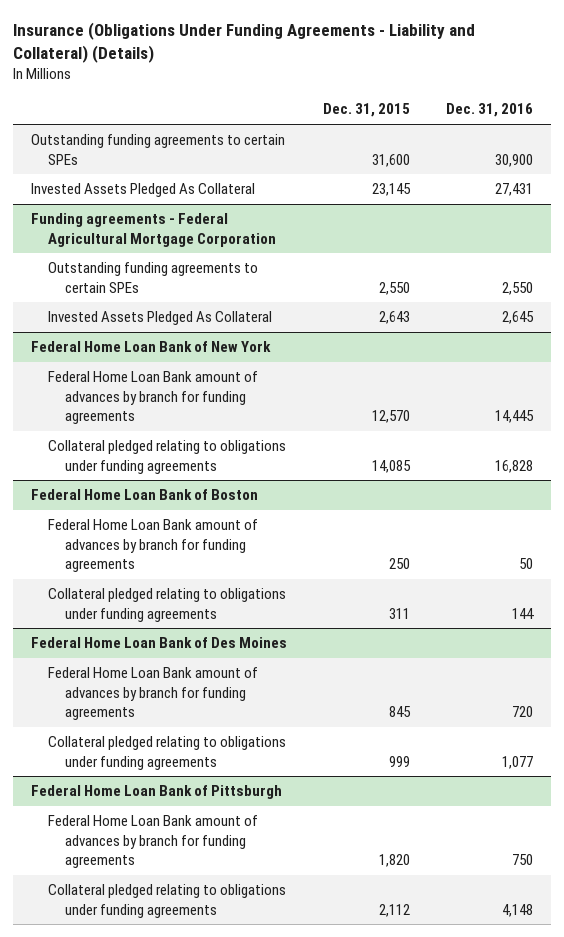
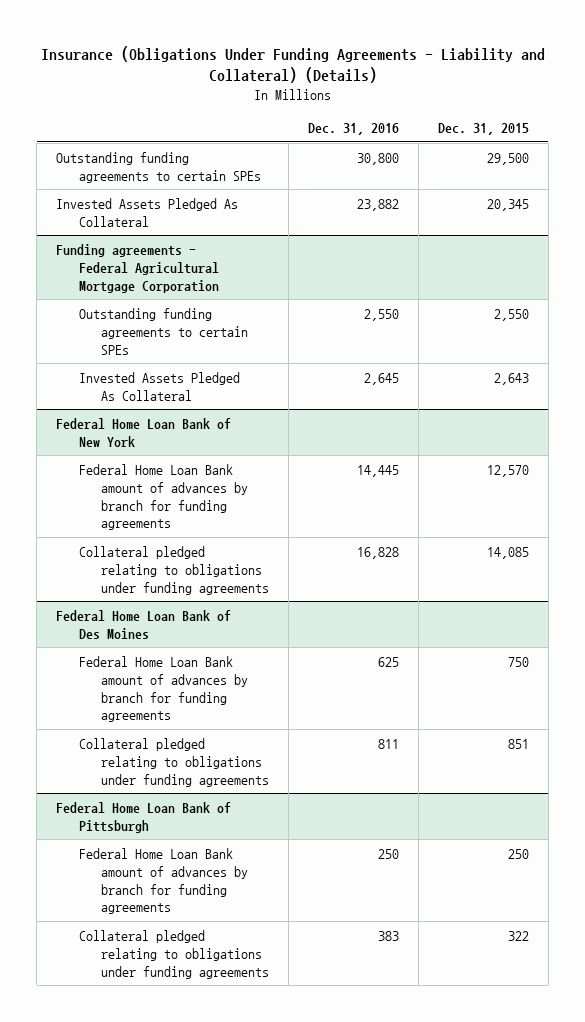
[371,153,410,167] 31,600 -> [486,152,529,165] 29,500
[494,153,533,167] 30,900 -> [356,152,399,165] 30,800
[371,183,411,197] 23,145 -> [486,198,529,211] 20,345
[494,183,533,197] 27,431 -> [356,198,399,211] 23,882
[30,489,258,501] Federal Home Loan Bank of Boston -> none
[48,519,259,572] Federal Home Loan Bank amount of advances by branch for funding agreements -> none
[48,588,287,622] Collateral pledged relating to obligations under funding agreements -> none
[388,705,411,717] 845 -> [507,656,529,667] 750
[511,705,533,717] 720 -> [377,656,399,667] 625
[388,755,410,767] 999 -> [507,738,529,749] 851
[501,755,533,769] 1,077 -> [377,738,399,749] 811
[378,853,410,867] 1,820 -> [507,848,529,859] 250
[511,853,533,865] 750 -> [377,848,399,859] 250
[378,903,410,917] 2,112 -> [507,930,529,941] 322
[501,903,533,917] 4,148 -> [377,930,399,941] 383

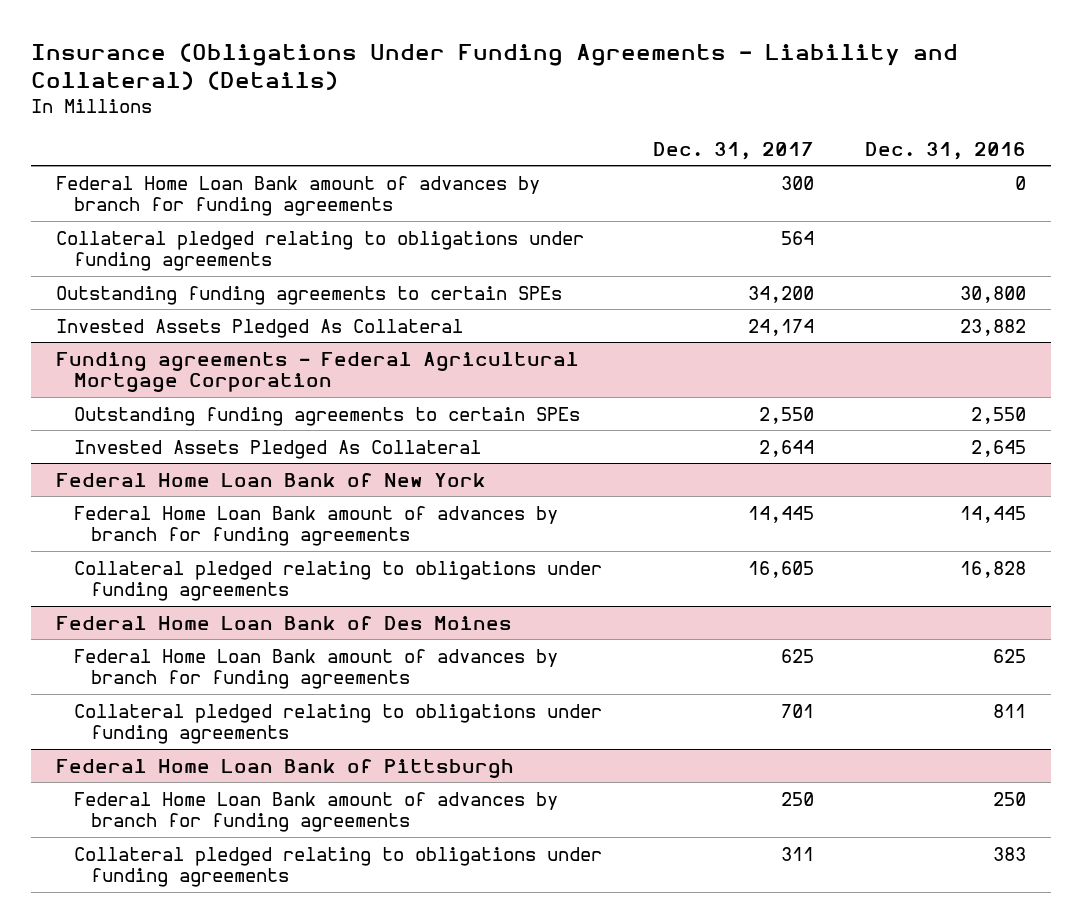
[437,122,529,135] Dec. 31, 2015 -> none
none -> [652,141,814,160] Dec. 31, 2017
none -> [56,175,541,217] Federal Home Loan Bank amount of advances by branch for funding agreements
none -> [56,230,585,272] Collateral pledged relating to obligations under funding agreements

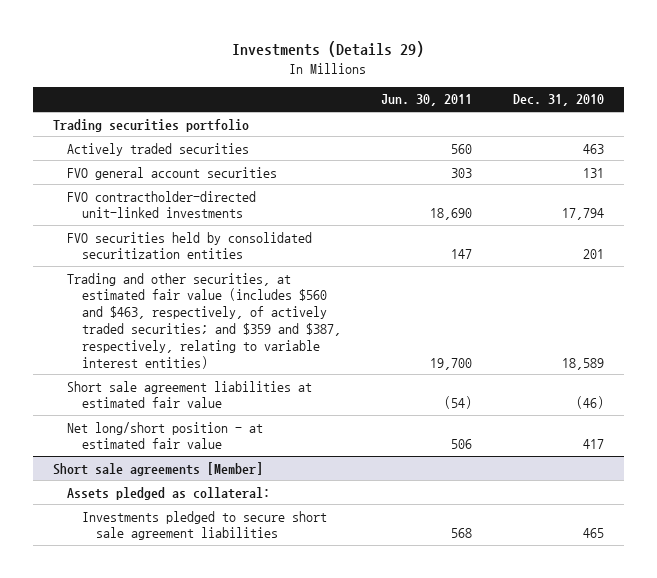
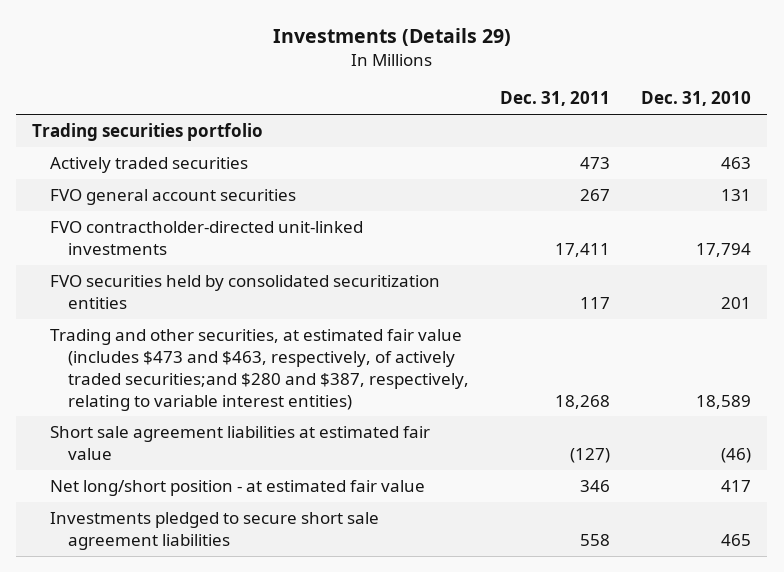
[381,94,473,107] Jun. 30, 2011 -> none
none -> [500,91,611,107] Dec. 31, 2011
[67,272,341,369] Trading and other securities, at estimated fair value (includes $560 and $463, respectively, of actively traded securities; and $359 and $387, respectively, relating to variable interest entities) -> [49,329,469,411] Trading and other securities, at estimated fair value (includes $473 and $463, respectively, of actively traded securities;and $280 and $387, respectively, relating to variable interest entities)
[53,461,264,476] Short sale agreements [Member] -> none
[67,486,271,500] Assets pledged as collateral: -> none

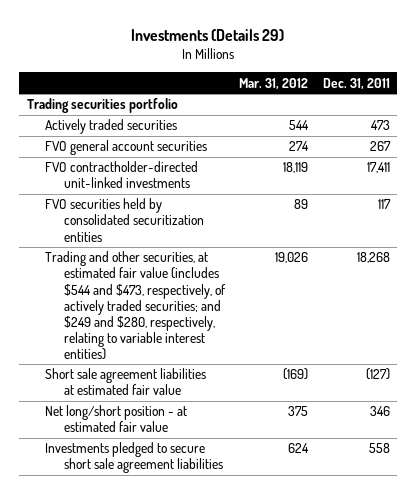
[641,91,752,107] Dec. 31, 2010 -> none
none -> [239,77,309,90] Mar. 31, 2012
[49,329,469,411] Trading and other securities, at estimated fair value (includes $473 and $463, respectively, of actively traded securities;and $280 and $387, respectively, relating to variable interest entities) -> [45,251,227,361] Trading and other securities, at estimated fair value (includes $544 and $473, respectively, of actively traded securities; and $249 and $280, respectively, relating to variable interest entities)

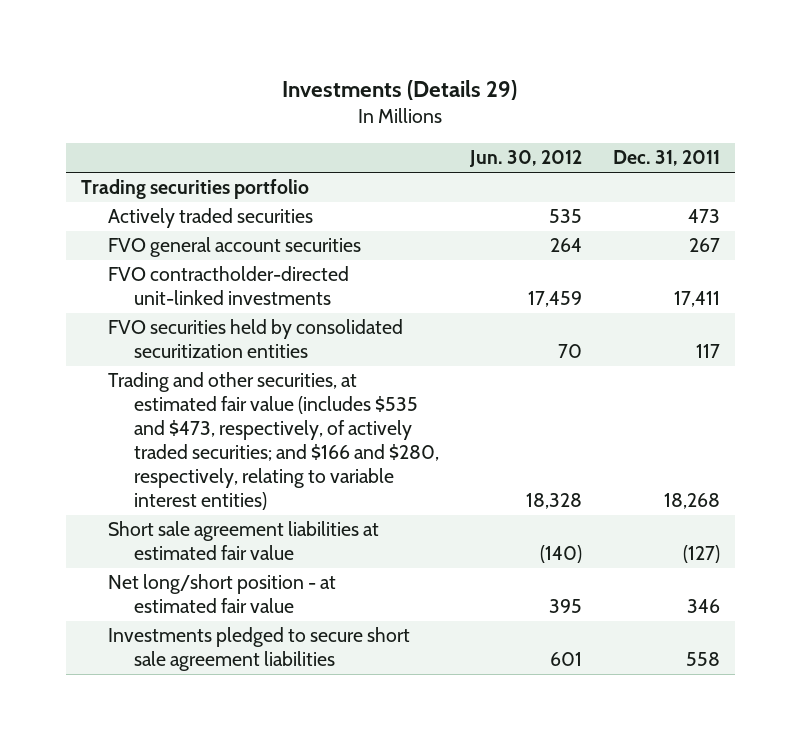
[239,77,309,90] Mar. 31, 2012 -> none
none -> [468,150,582,168] Jun. 30, 2012
[45,251,227,361] Trading and other securities, at estimated fair value (includes $544 and $473, respectively, of actively traded securities; and $249 and $280, respectively, relating to variable interest entities) -> [107,372,440,511] Trading and other securities, at estimated fair value (includes $535 and $473, respectively, of actively traded securities; and $166 and $280, respectively, relating to variable interest entities)

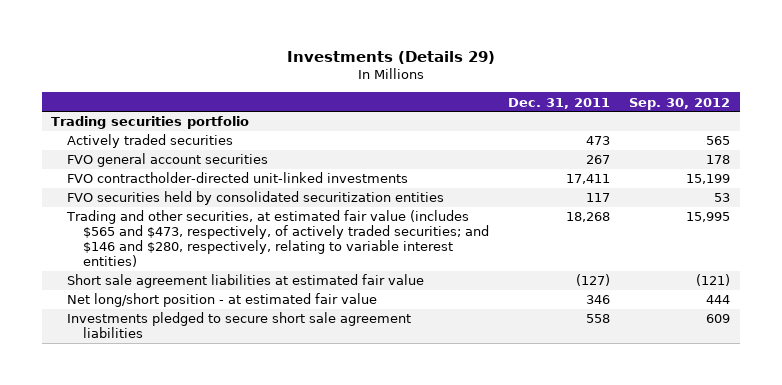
[468,150,582,168] Jun. 30, 2012 -> none
none -> [629,97,731,110] Sep. 30, 2012
[107,372,440,511] Trading and other securities, at estimated fair value (includes $535 and $473, respectively, of actively traded securities; and $166 and $280, respectively, relating to variable interest entities) -> [66,210,490,268] Trading and other securities, at estimated fair value (includes $565 and $473, respectively, of actively traded securities; and $146 and $280, respectively, relating to variable interest entities)

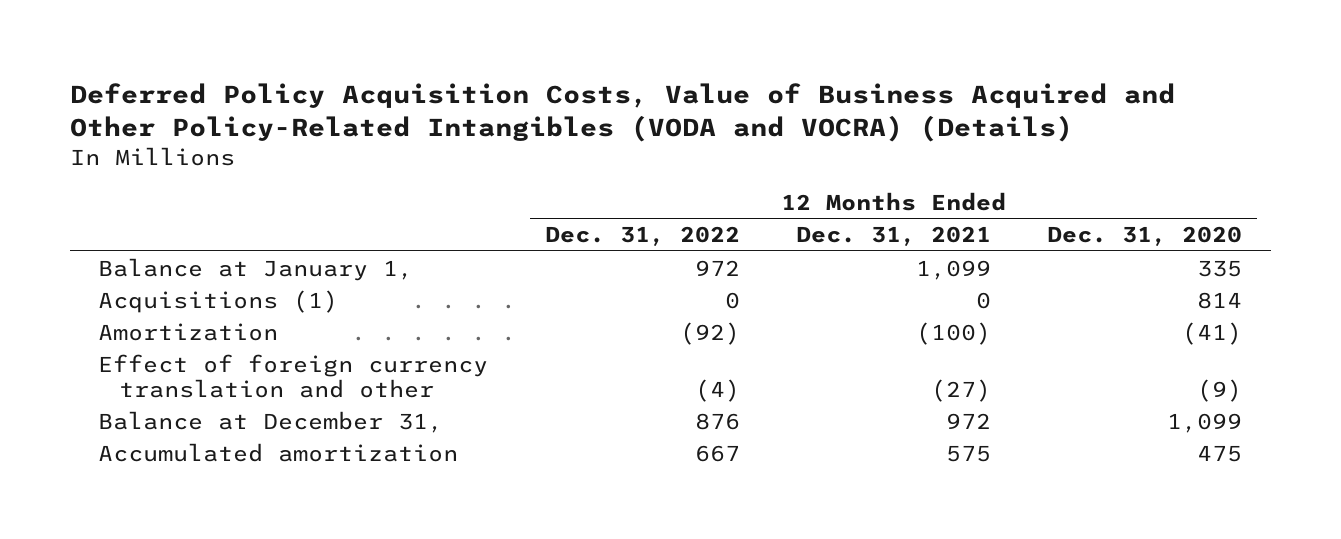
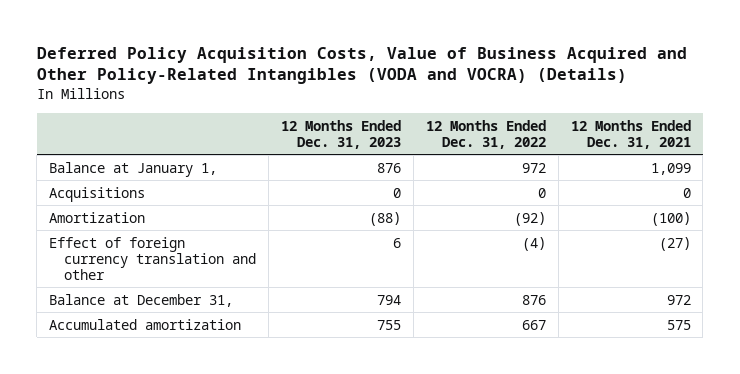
[1047,226,1243,247] Dec. 31, 2020 -> none
none -> [280,119,401,149] 12 Months Ended Dec. 31, 2023
[98,289,339,313] Acquisitions (1) -> [49,186,146,202] Acquisitions

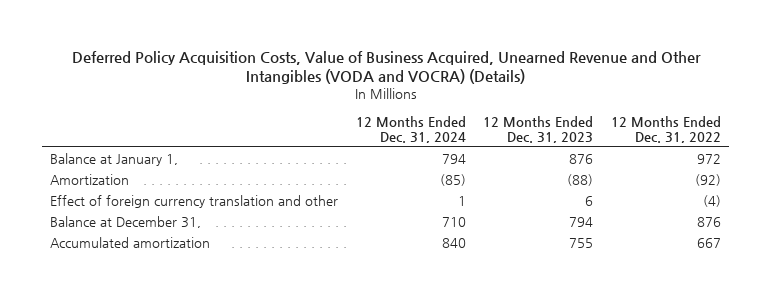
[36,46,687,85] Deferred Policy Acquisition Costs, Value of Business Acquired and Other Policy-Related Intangibles (VODA and VOCRA) (Details) -> [71,50,701,85] Deferred Policy Acquisition Costs, Value of Business Acquired, Unearned Revenue and Other Intangibles (VODA and VOCRA) (Details)
[570,119,691,149] 12 Months Ended Dec. 31, 2021 -> none
none -> [355,116,466,143] 12 Months Ended Dec. 31, 2024
[49,186,146,202] Acquisitions -> none

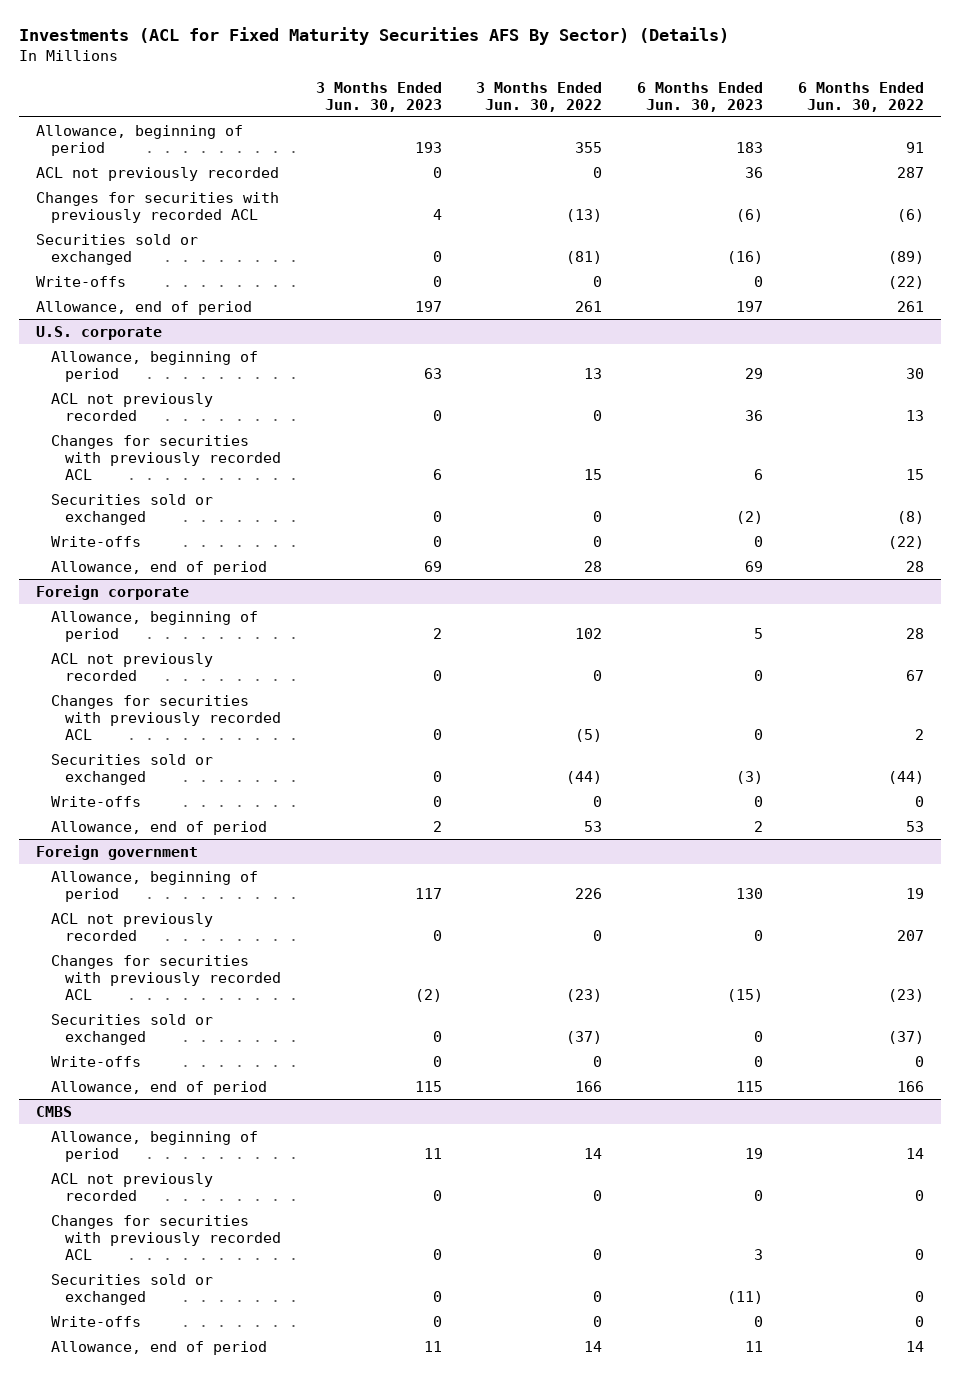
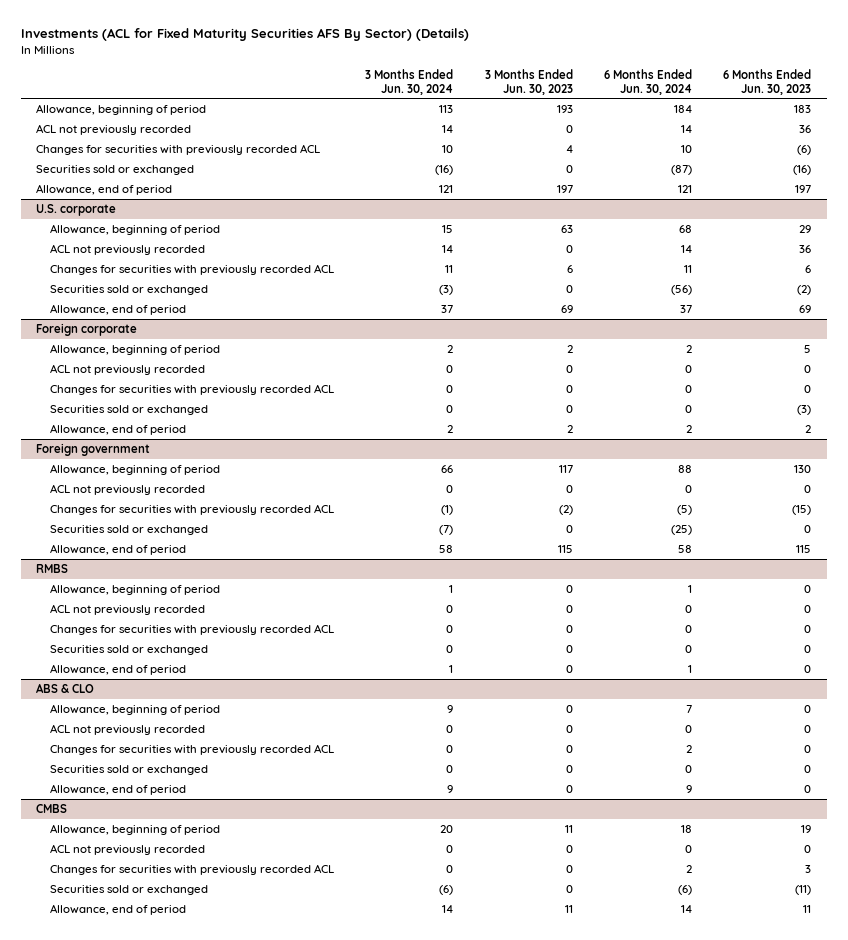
[476,81,603,112] 3 Months Ended Jun. 30, 2022 -> none
[797,81,924,112] 6 Months Ended Jun. 30, 2022 -> none
none -> [365,69,454,95] 3 Months Ended Jun. 30, 2024
none -> [603,69,692,95] 6 Months Ended Jun. 30, 2024
[36,275,127,287] Write-offs -> none
[50,535,141,547] Write-offs -> none
[50,795,141,807] Write-offs -> none
[50,1055,141,1067] Write-offs -> none
none -> [36,564,69,574] RMBS
none -> [49,584,220,596] Allowance, beginning of period
none -> [49,604,205,616] ACL not previously recorded
none -> [49,624,334,636] Changes for securities with previously recorded ACL
none -> [49,645,208,656] Securities sold or exchanged
none -> [49,664,186,676] Allowance, end of period
none -> [36,683,95,694] ABS & CLO
none -> [49,704,220,716] Allowance, beginning of period
none -> [49,724,205,736] ACL not previously recorded
none -> [49,744,334,756] Changes for securities with previously recorded ACL
none -> [49,765,208,776] Securities sold or exchanged
none -> [49,784,186,796] Allowance, end of period
[50,1315,141,1327] Write-offs -> none

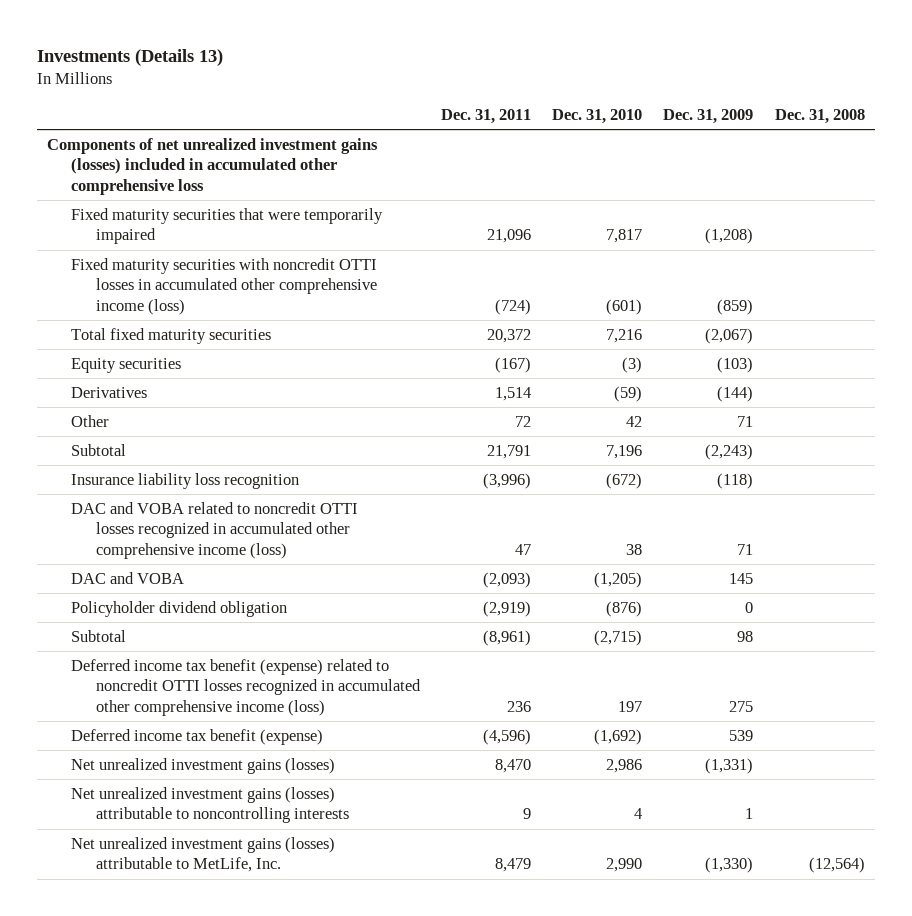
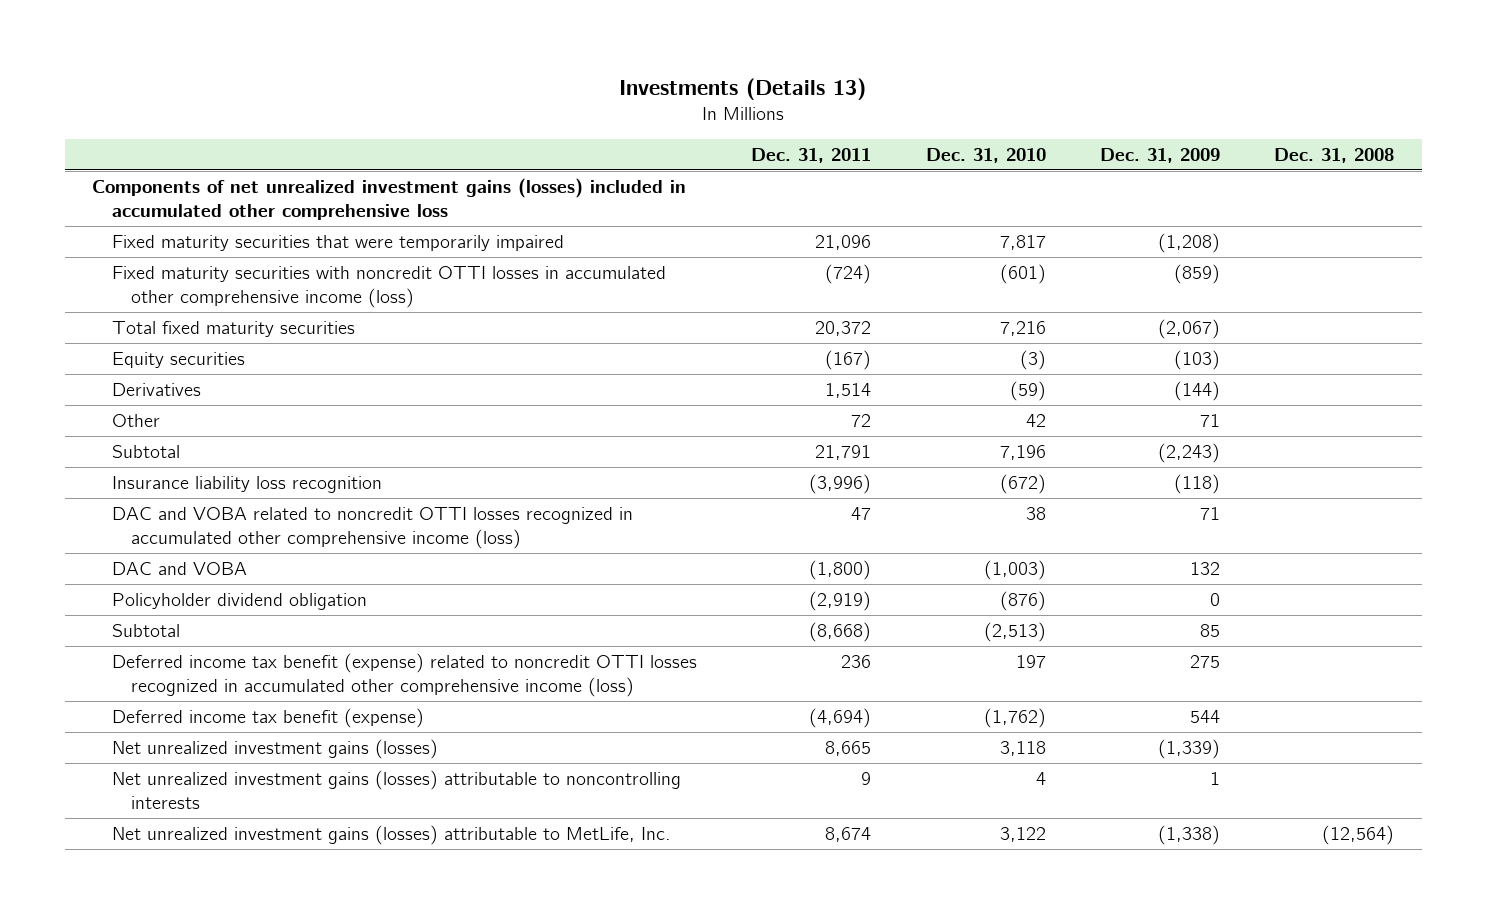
[482,571,531,588] (2,093) -> [809,559,872,580] (1,800)
[594,571,643,588] (1,205) -> [983,559,1046,580] (1,003)
[729,572,754,584] 145 -> [1189,561,1220,575] 132
[482,629,531,646] (8,961) -> [809,621,872,642] (8,668)
[594,629,643,646] (2,715) -> [983,621,1046,642] (2,513)
[737,630,754,642] 98 -> [1199,623,1220,637] 85
[482,728,531,745] (4,596) -> [809,707,872,728] (4,694)
[594,728,643,745] (1,692) -> [983,707,1046,728] (1,762)
[729,729,754,741] 539 -> [1189,709,1220,723] 544
[494,758,531,773] 8,470 -> [825,740,872,756] 8,665
[606,758,643,773] 2,986 -> [999,740,1046,756] 3,118
[705,757,754,774] (1,331) -> [1157,738,1220,759] (1,339)
[494,858,531,873] 8,479 -> [825,826,872,842] 8,674
[606,858,643,873] 2,990 -> [999,826,1046,842] 3,122
[705,857,754,874] (1,330) -> [1157,824,1220,845] (1,338)

